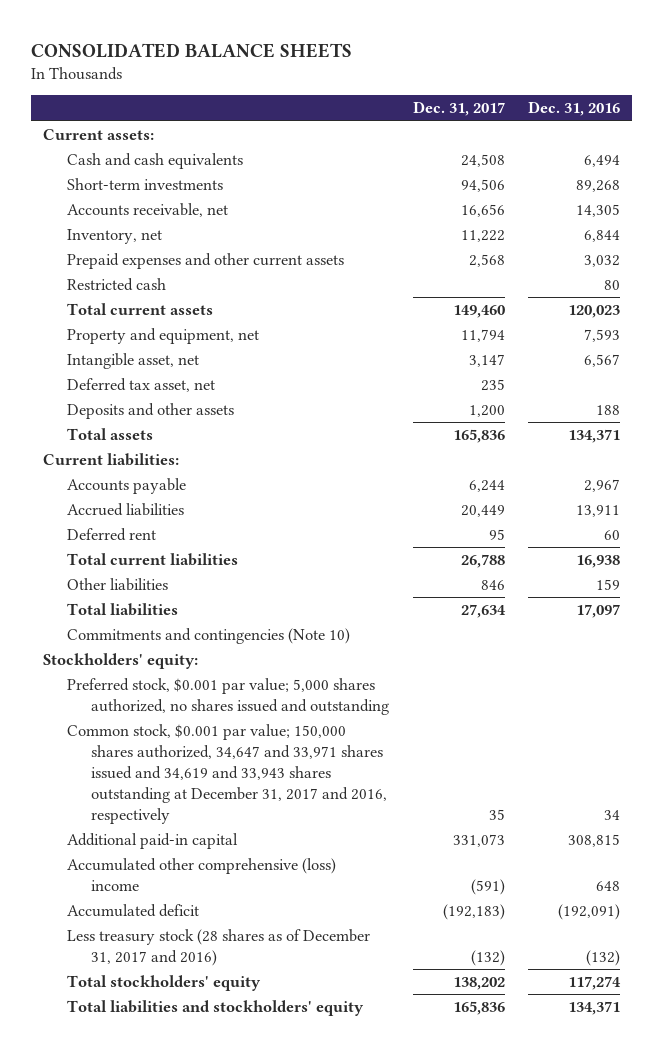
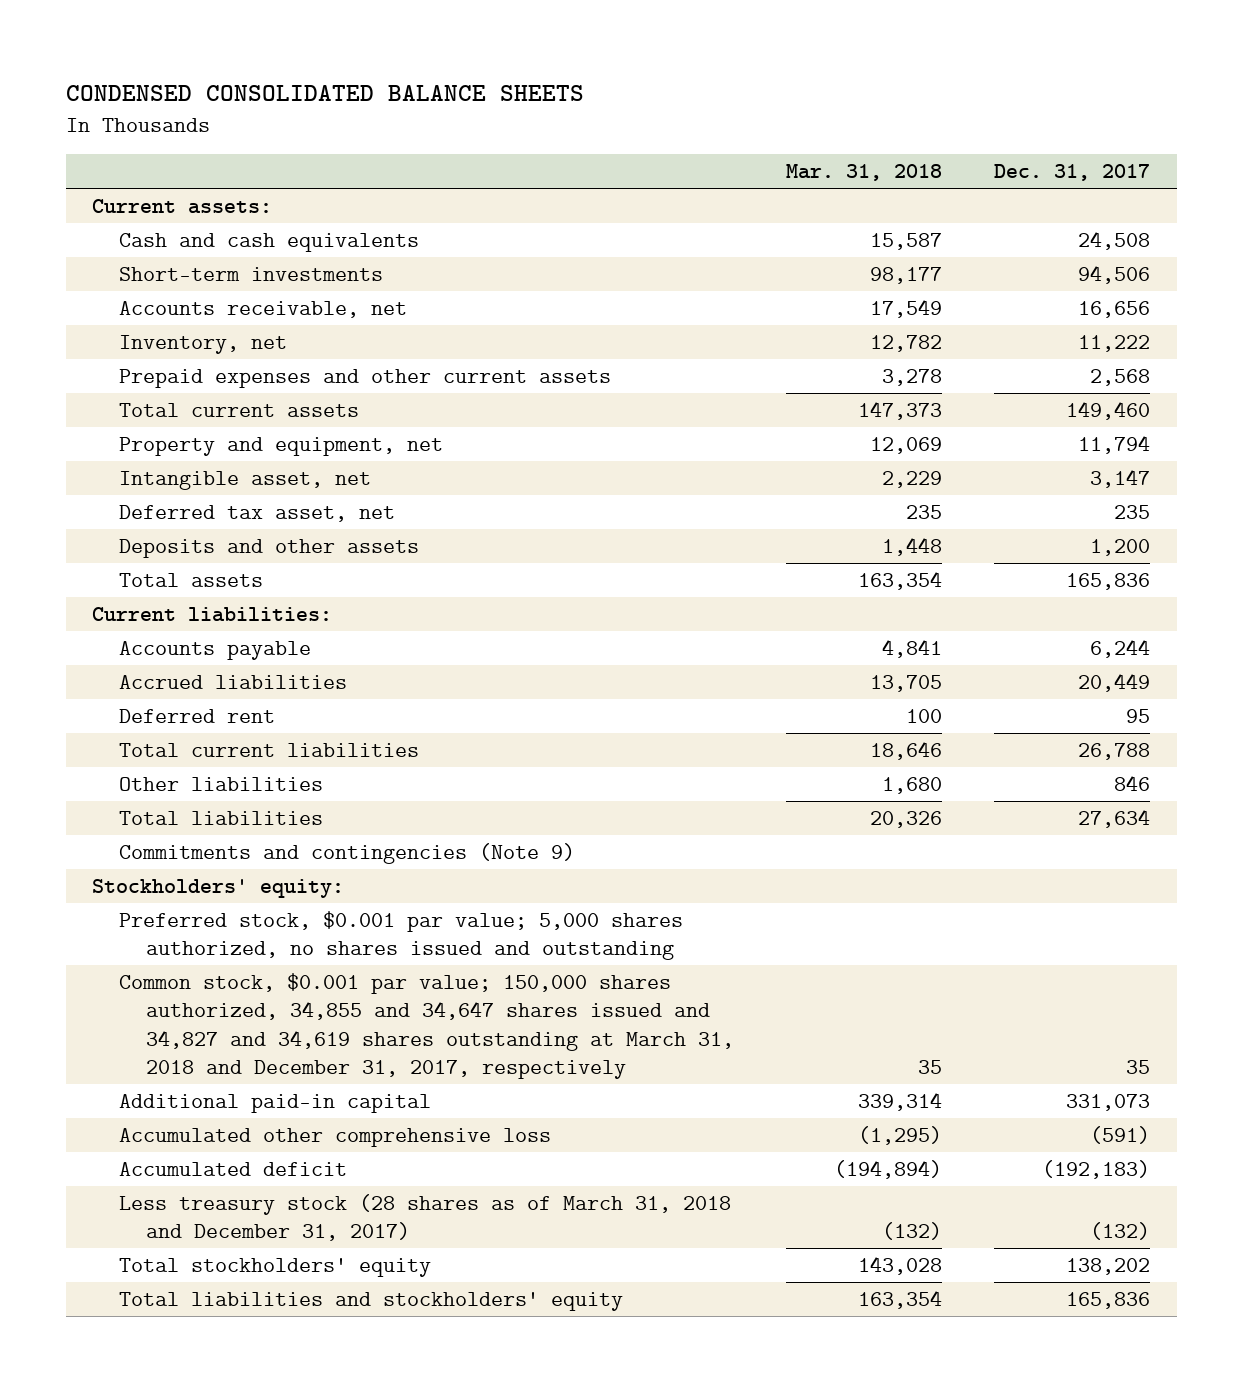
[30,42,352,58] CONSOLIDATED BALANCE SHEETS -> [66,85,585,102] CONDENSED CONSOLIDATED BALANCE SHEETS
[528,101,621,117] Dec. 31, 2016 -> none
none -> [786,164,943,182] Mar. 31, 2018
[66,278,166,292] Restricted cash -> none
[66,628,350,645] Commitments and contingencies (Note 10) -> [119,842,576,864] Commitments and contingencies (Note 9)
[66,724,388,824] Common stock, $0.001 par value; 150,000 shares authorized, 34,647 and 33,971 shares issued and 34,619 and 33,943 shares outstanding at December 31, 2017 and 2016, respectively -> [119,972,735,1079] Common stock, $0.001 par value; 150,000 shares authorized, 34,855 and 34,647 shares issued and 34,827 and 34,619 shares outstanding at March 31, 2018 and December 31, 2017, respectively
[66,858,336,891] Accumulated other comprehensive (loss) income -> [119,1127,552,1147] Accumulated other comprehensive loss
[66,929,370,966] Less treasury stock (28 shares as of December 31, 2017 and 2016) -> [119,1193,732,1242] Less treasury stock (28 shares as of March 31, 2018 and December 31, 2017)

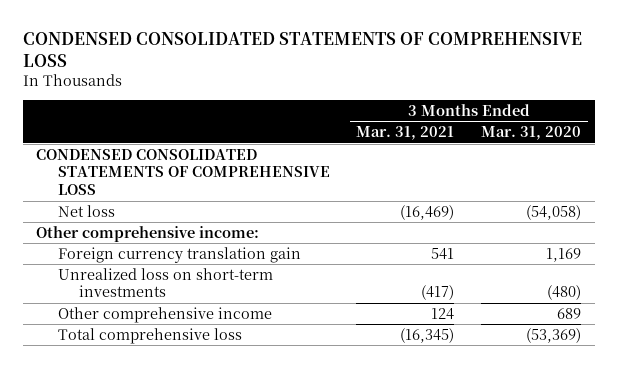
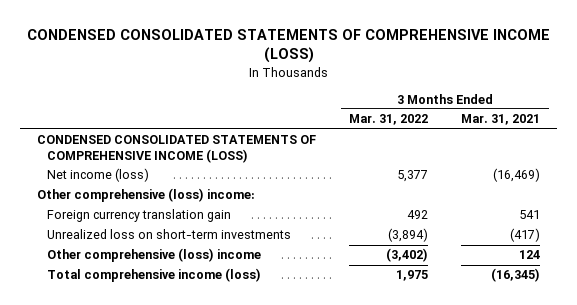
[22,31,582,67] CONDENSED CONSOLIDATED STATEMENTS OF COMPREHENSIVE LOSS -> [26,28,550,64] CONDENSED CONSOLIDATED STATEMENTS OF COMPREHENSIVE INCOME (LOSS)
[481,126,582,141] Mar. 31, 2020 -> none
none -> [349,114,429,126] Mar. 31, 2022
[36,148,330,196] CONDENSED CONSOLIDATED STATEMENTS OF COMPREHENSIVE LOSS -> [36,135,316,163] CONDENSED CONSOLIDATED STATEMENTS OF COMPREHENSIVE INCOME (LOSS)
[57,204,115,217] Net loss -> [46,168,149,183] Net income (loss)
[36,225,260,242] Other comprehensive income: -> [36,188,255,203] Other comprehensive (loss) income:
[57,306,272,323] Other comprehensive income -> [46,248,261,263] Other comprehensive (loss) income
[57,327,242,344] Total comprehensive loss -> [46,268,261,283] Total comprehensive income (loss)

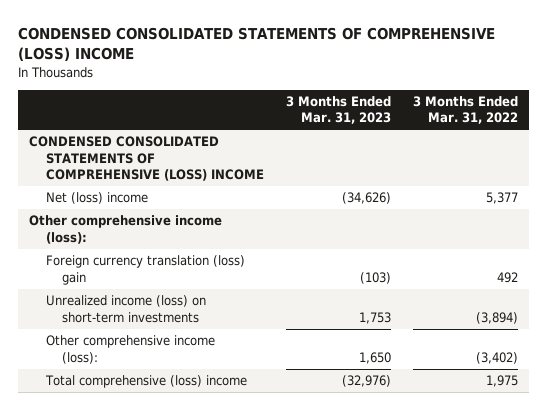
[26,28,550,64] CONDENSED CONSOLIDATED STATEMENTS OF COMPREHENSIVE INCOME (LOSS) -> [18,26,496,61] CONDENSED CONSOLIDATED STATEMENTS OF COMPREHENSIVE (LOSS) INCOME
[461,114,541,126] Mar. 31, 2021 -> none
none -> [285,96,391,125] 3 Months Ended Mar. 31, 2023
[36,135,316,163] CONDENSED CONSOLIDATED STATEMENTS OF COMPREHENSIVE INCOME (LOSS) -> [29,136,264,182] CONDENSED CONSOLIDATED STATEMENTS OF COMPREHENSIVE (LOSS) INCOME
[46,168,149,183] Net income (loss) -> [45,192,148,205] Net (loss) income
[36,188,255,203] Other comprehensive (loss) income: -> [29,215,223,244] Other comprehensive income (loss):
[46,209,231,223] Foreign currency translation gain -> [45,255,245,285] Foreign currency translation (loss) gain
[46,229,291,240] Unrealized loss on short-term investments -> [45,295,206,323] Unrealized income (loss) on short-term investments
[46,248,261,263] Other comprehensive (loss) income -> [45,335,215,364] Other comprehensive income (loss):
[46,268,261,283] Total comprehensive income (loss) -> [44,375,247,389] Total comprehensive (loss) income

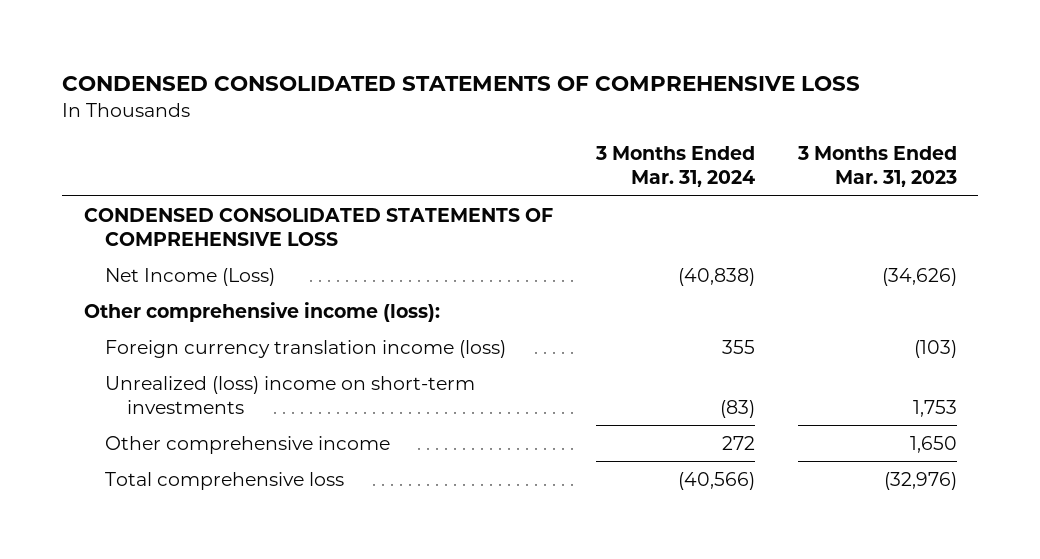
[18,26,496,61] CONDENSED CONSOLIDATED STATEMENTS OF COMPREHENSIVE (LOSS) INCOME -> [62,76,861,92] CONDENSED CONSOLIDATED STATEMENTS OF COMPREHENSIVE LOSS
[412,96,518,125] 3 Months Ended Mar. 31, 2022 -> none
none -> [594,146,755,188] 3 Months Ended Mar. 31, 2024
[29,136,264,182] CONDENSED CONSOLIDATED STATEMENTS OF COMPREHENSIVE (LOSS) INCOME -> [83,207,553,246] CONDENSED CONSOLIDATED STATEMENTS OF COMPREHENSIVE LOSS
[45,192,148,205] Net (loss) income -> [105,267,276,286] Net Income (Loss)
[45,255,245,285] Foreign currency translation (loss) gain -> [105,339,507,358] Foreign currency translation income (loss)
[45,295,206,323] Unrealized income (loss) on short-term investments -> [105,375,476,414] Unrealized (loss) income on short-term investments
[45,335,215,364] Other comprehensive income (loss): -> [105,435,391,454] Other comprehensive income
[44,375,247,389] Total comprehensive (loss) income -> [105,471,345,490] Total comprehensive loss

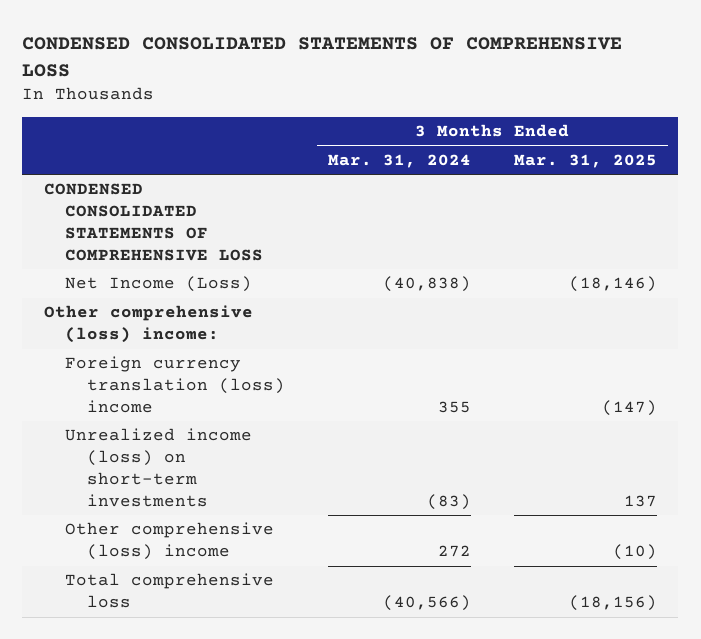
[796,146,957,188] 3 Months Ended Mar. 31, 2023 -> none
none -> [513,153,657,168] Mar. 31, 2025
[83,301,440,322] Other comprehensive income (loss): -> [43,305,253,344] Other comprehensive (loss) income:
[105,339,507,358] Foreign currency translation income (loss) -> [65,356,285,414] Foreign currency translation (loss) income
[105,375,476,414] Unrealized (loss) income on short-term investments -> [65,428,253,507] Unrealized income (loss) on short-term investments
[105,435,391,454] Other comprehensive income -> [65,522,275,561] Other comprehensive (loss) income

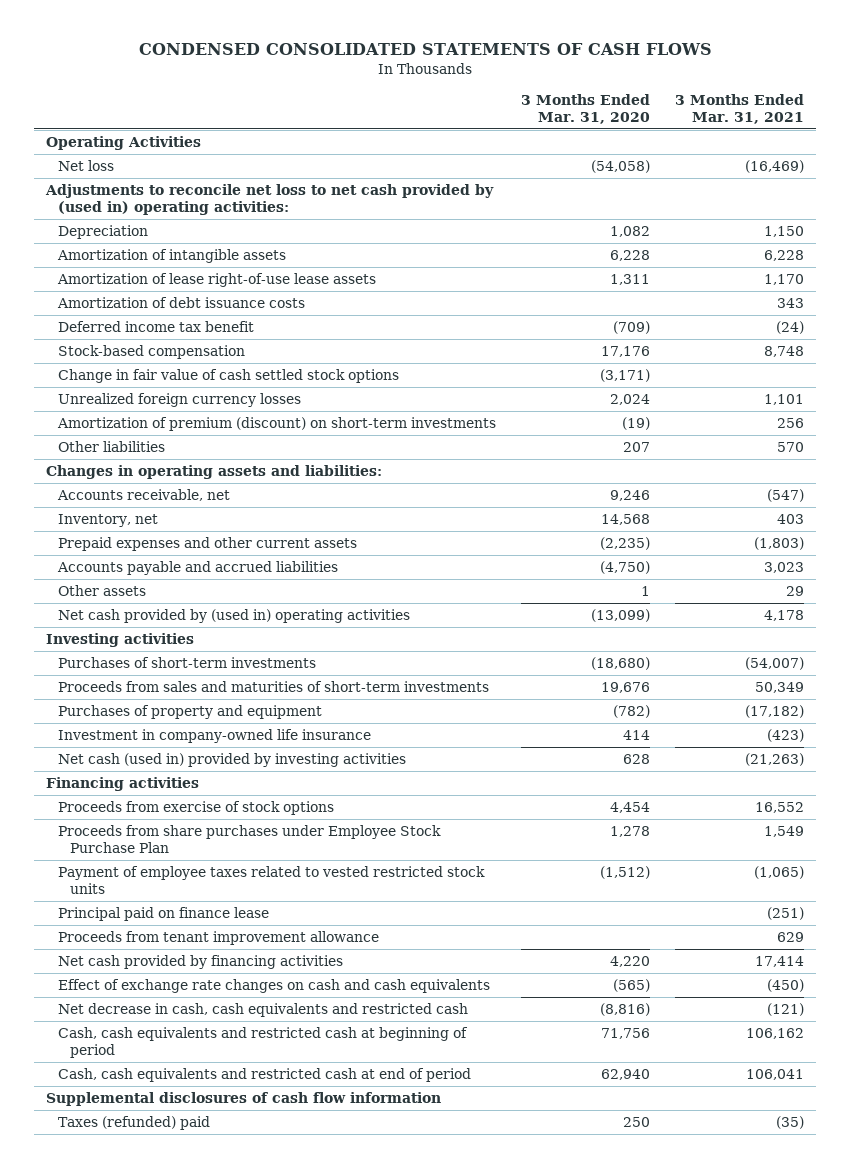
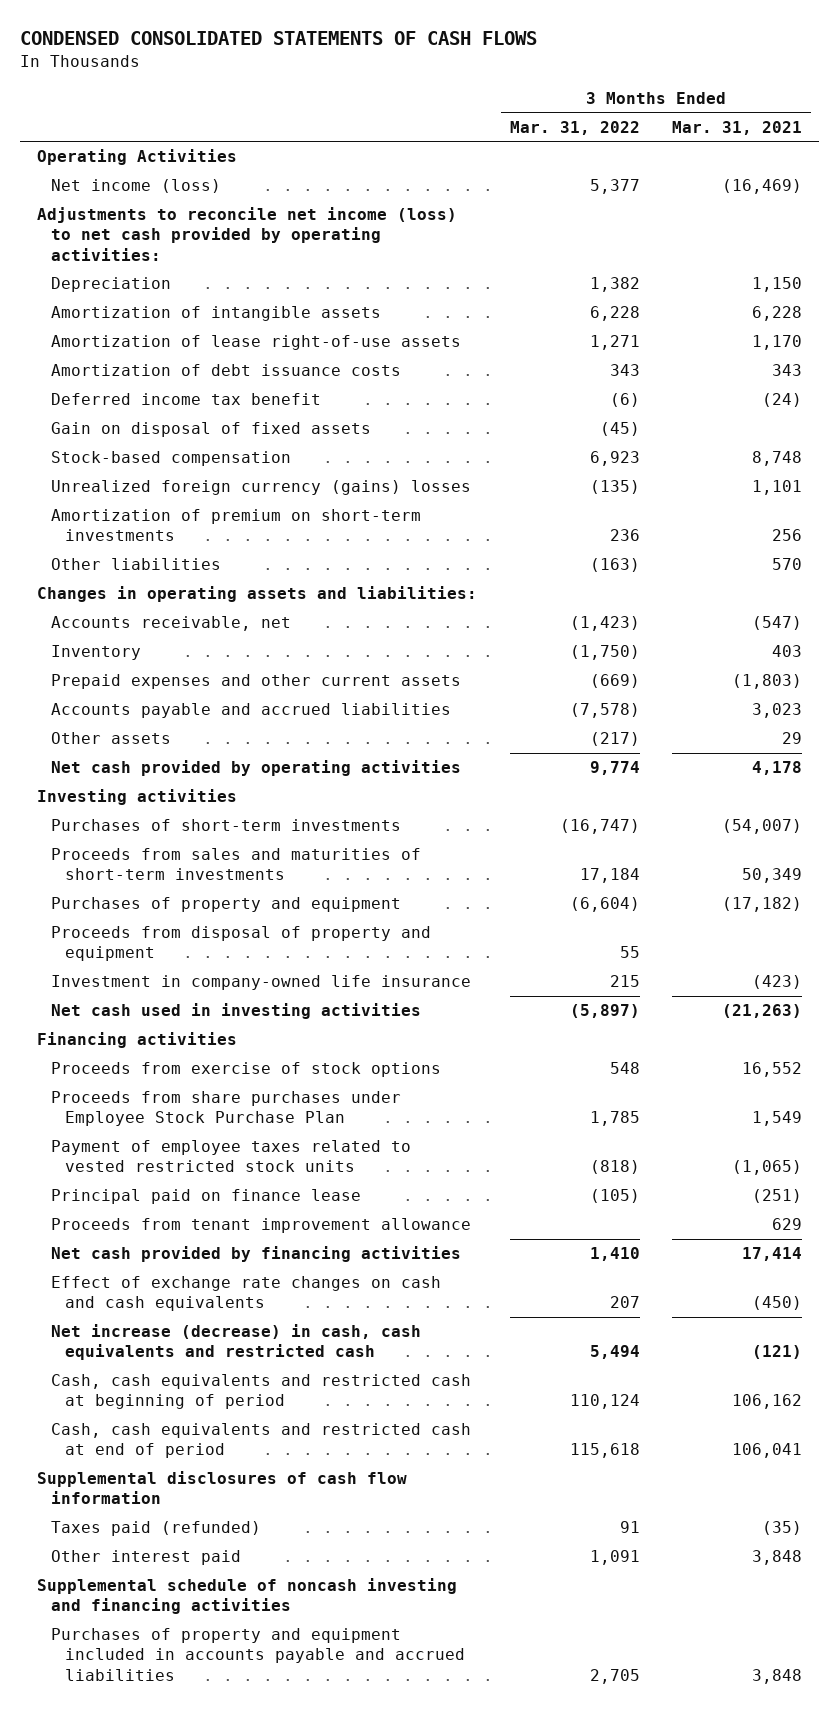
[520,94,650,124] 3 Months Ended Mar. 31, 2020 -> none
none -> [509,120,640,135] Mar. 31, 2022
[58,160,115,172] Net loss -> [50,179,221,194] Net income (loss)
[45,184,495,215] Adjustments to reconcile net loss to net cash provided by (used in) operating activities: -> [36,207,457,261] Adjustments to reconcile net income (loss) to net cash provided by operating activities:
[57,273,377,288] Amortization of lease right-of-use lease assets -> [50,335,461,351] Amortization of lease right-of-use assets
none -> [50,422,371,438] Gain on disposal of fixed assets
[58,369,400,384] Change in fair value of cash settled stock options -> none
[58,393,302,408] Unrealized foreign currency losses -> [50,480,471,496] Unrealized foreign currency (gains) losses
[57,417,497,432] Amortization of premium (discount) on short-term investments -> [50,509,421,542] Amortization of premium on short-term investments
[58,514,159,528] Inventory, net -> [50,645,141,661] Inventory
[58,609,411,624] Net cash provided by (used in) operating activities -> [50,760,461,777] Net cash provided by operating activities
none -> [50,926,431,962] Proceeds from disposal of property and equipment
[58,753,407,768] Net cash (used in) provided by investing activities -> [50,1003,421,1020] Net cash used in investing activities
[58,1003,469,1018] Net decrease in cash, cash equivalents and restricted cash -> [50,1324,421,1361] Net increase (decrease) in cash, cash equivalents and restricted cash
[58,1116,211,1131] Taxes (refunded) paid -> [50,1521,261,1537] Taxes paid (refunded)
none -> [50,1550,241,1566] Other interest paid
none -> [36,1578,457,1615] Supplemental schedule of noncash investing and financing activities
none -> [50,1628,465,1681] Purchases of property and equipment included in accounts payable and accrued liabilities

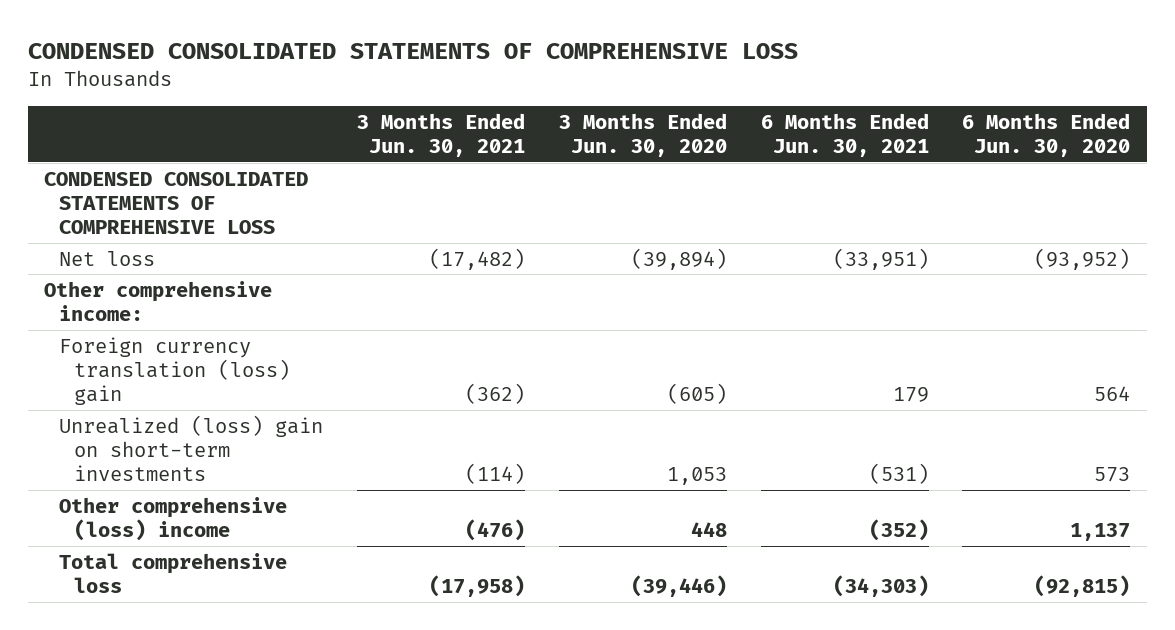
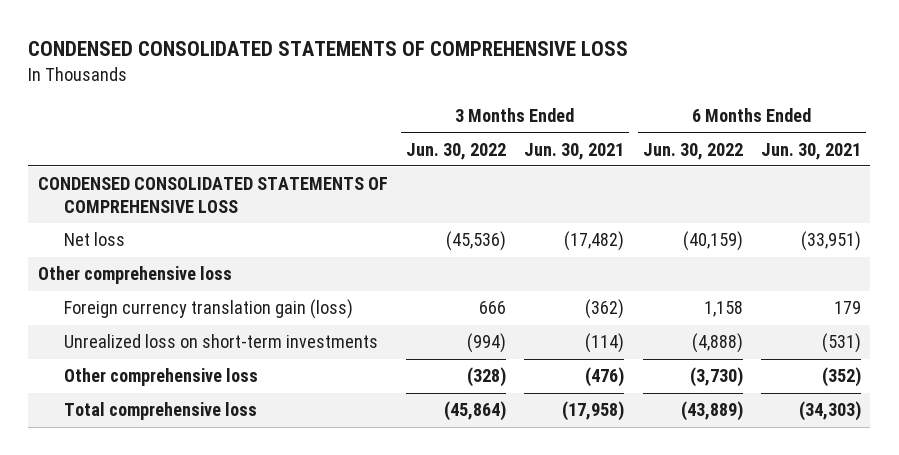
[558,113,727,158] 3 Months Ended Jun. 30, 2020 -> none
[962,113,1131,158] 6 Months Ended Jun. 30, 2020 -> none
none -> [406,142,507,160] Jun. 30, 2022
none -> [642,142,743,160] Jun. 30, 2022
[44,280,273,321] Other comprehensive income: -> [37,266,232,285] Other comprehensive loss
[59,336,291,406] Foreign currency translation (loss) gain -> [64,299,354,320] Foreign currency translation gain (loss)
[59,414,324,482] Unrealized (loss) gain on short-term investments -> [64,334,379,349] Unrealized loss on short-term investments
[59,496,288,541] Other comprehensive (loss) income -> [64,368,259,387] Other comprehensive loss

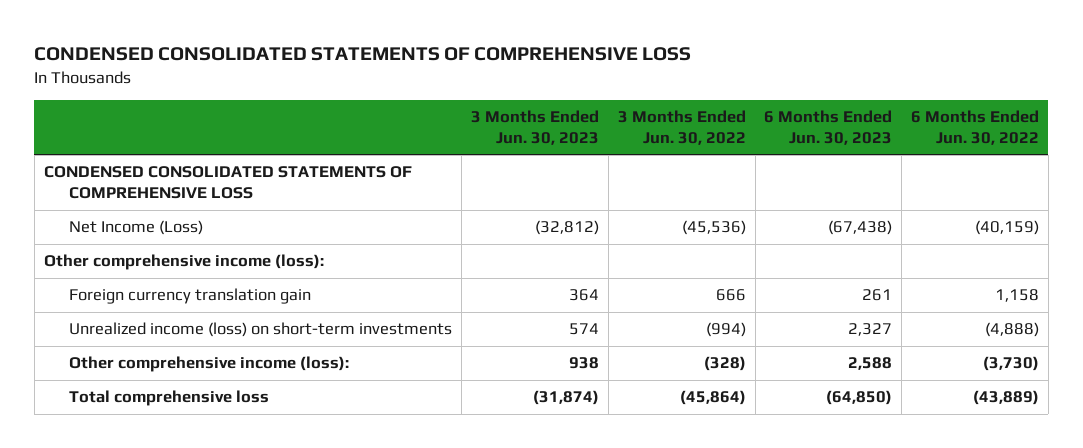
[524,142,625,160] Jun. 30, 2021 -> none
[761,142,862,160] Jun. 30, 2021 -> none
none -> [471,110,600,145] 3 Months Ended Jun. 30, 2023
none -> [764,110,893,145] 6 Months Ended Jun. 30, 2023
[64,232,126,247] Net loss -> [69,220,204,236] Net Income (Loss)
[37,266,232,285] Other comprehensive loss -> [43,254,324,271] Other comprehensive income (loss):
[64,299,354,320] Foreign currency translation gain (loss) -> [69,288,312,305] Foreign currency translation gain
[64,334,379,349] Unrealized loss on short-term investments -> [69,322,453,338] Unrealized income (loss) on short-term investments
[64,368,259,387] Other comprehensive loss -> [69,356,350,373] Other comprehensive income (loss):

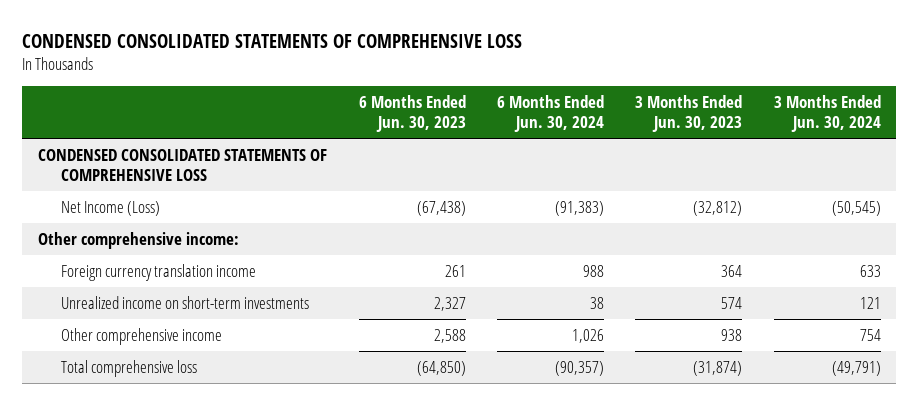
[617,110,746,145] 3 Months Ended Jun. 30, 2022 -> none
[911,110,1040,145] 6 Months Ended Jun. 30, 2022 -> none
none -> [496,94,604,132] 6 Months Ended Jun. 30, 2024
none -> [773,94,881,132] 3 Months Ended Jun. 30, 2024
[43,254,324,271] Other comprehensive income (loss): -> [38,231,240,249] Other comprehensive income:
[69,288,312,305] Foreign currency translation gain -> [61,263,257,281] Foreign currency translation income
[69,322,453,338] Unrealized income (loss) on short-term investments -> [61,295,310,309] Unrealized income on short-term investments
[69,356,350,373] Other comprehensive income (loss): -> [61,327,223,345] Other comprehensive income

